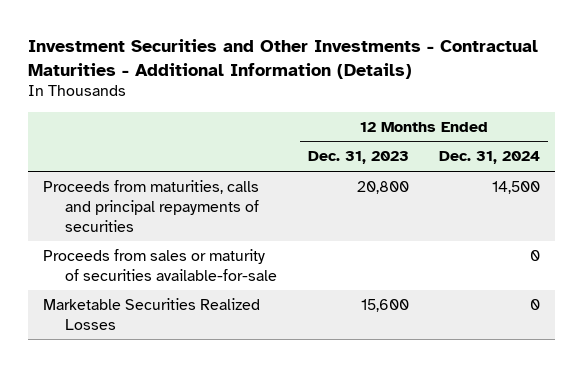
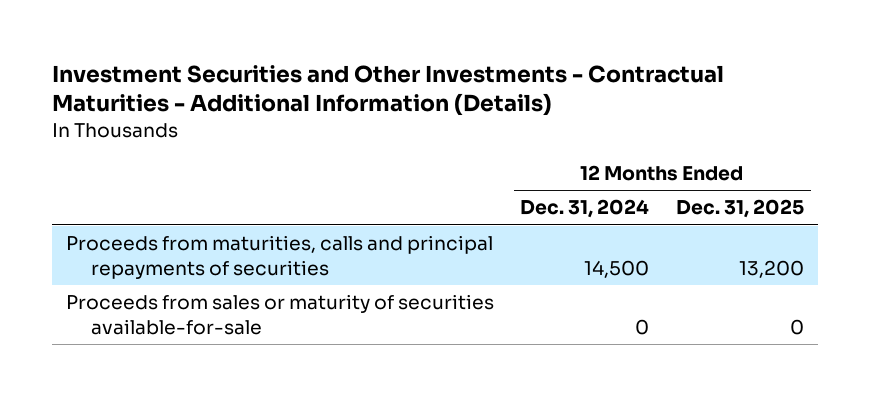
[307,151,409,165] Dec. 31, 2023 -> none
none -> [676,199,805,219] Dec. 31, 2025
[43,298,261,330] Marketable Securities Realized Losses -> none

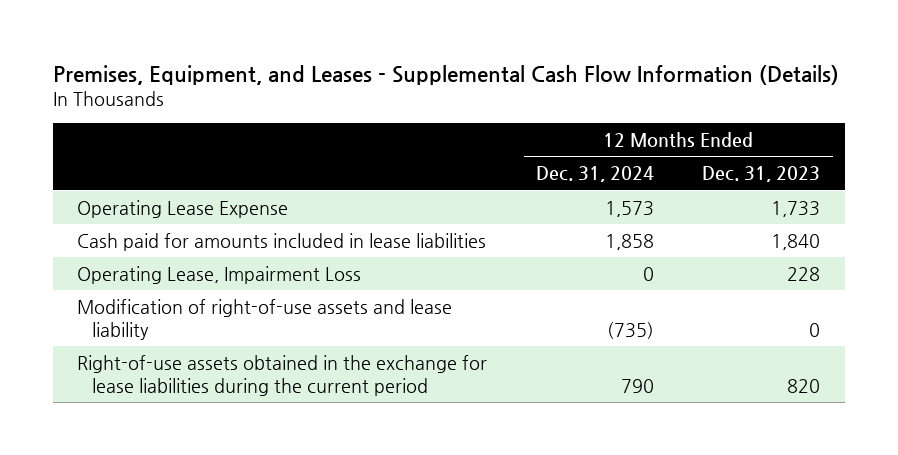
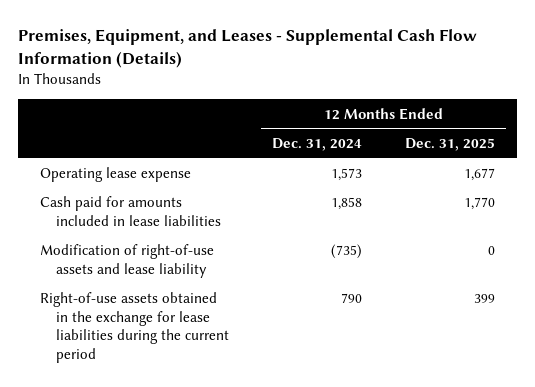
[702,166,821,183] Dec. 31, 2023 -> none
none -> [405,138,496,152] Dec. 31, 2025
[77,199,289,218] Operating Lease Expense -> [39,167,191,183] Operating lease expense
[77,265,362,284] Operating Lease, Impairment Loss -> none

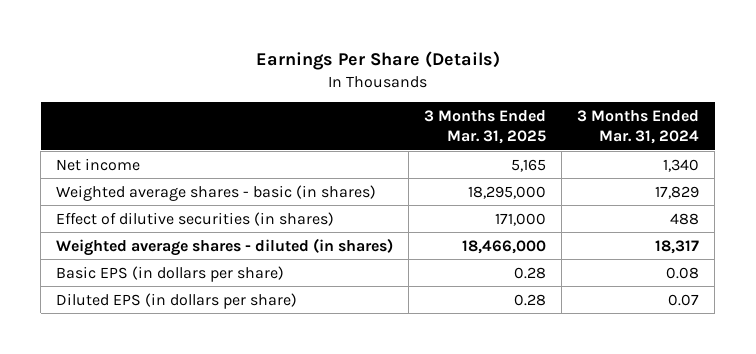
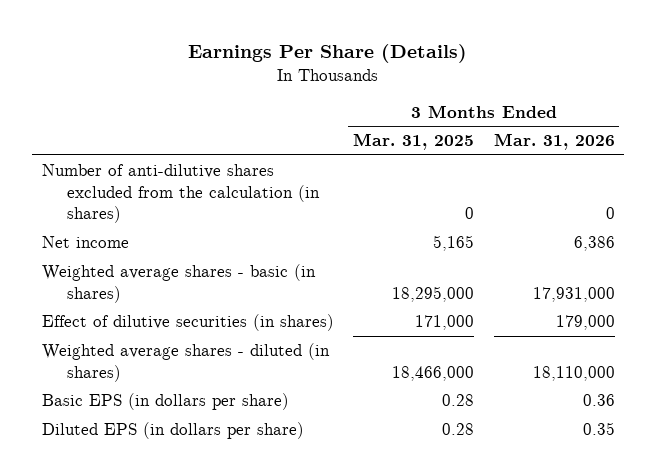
[577,110,700,145] 3 Months Ended Mar. 31, 2024 -> none
none -> [493,133,615,151] Mar. 31, 2026
none -> [41,164,320,224] Number of anti-dilutive shares excluded from the calculation (in shares)

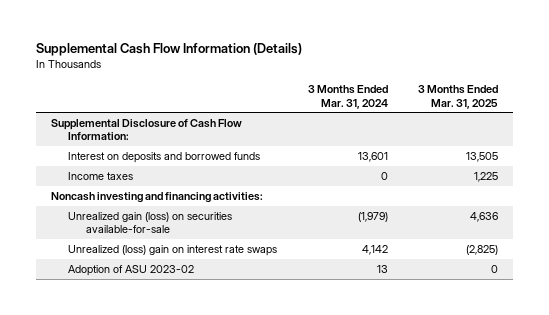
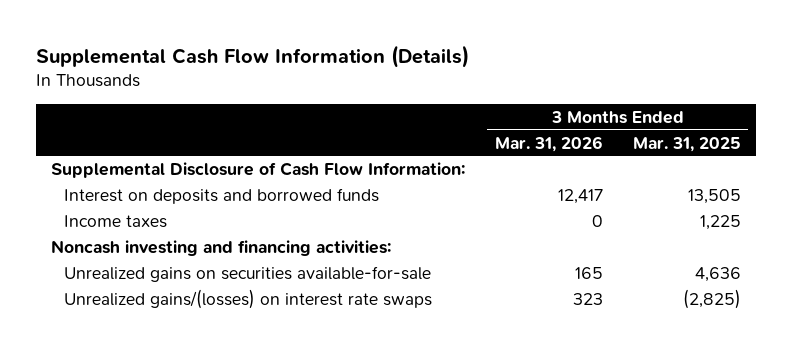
[307,85,388,109] 3 Months Ended Mar. 31, 2024 -> none
none -> [494,135,603,152] Mar. 31, 2026
[68,264,195,276] Adoption of ASU 2023-02 -> none
[68,211,233,234] Unrealized gain (loss) on securities available-for-sale -> [64,265,432,282] Unrealized gains on securities available-for-sale
[68,244,278,256] Unrealized (loss) gain on interest rate swaps -> [64,288,433,309] Unrealized gains/(losses) on interest rate swaps

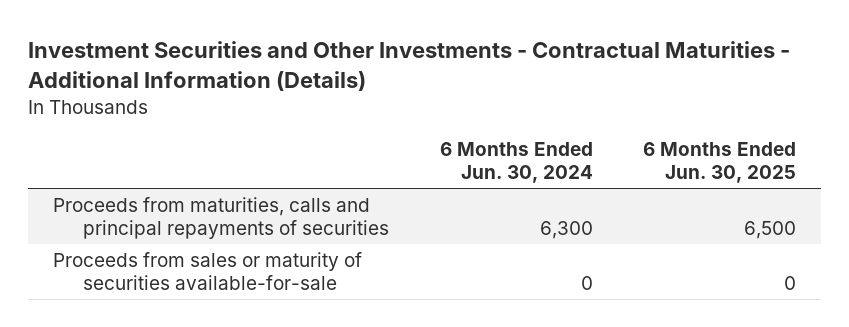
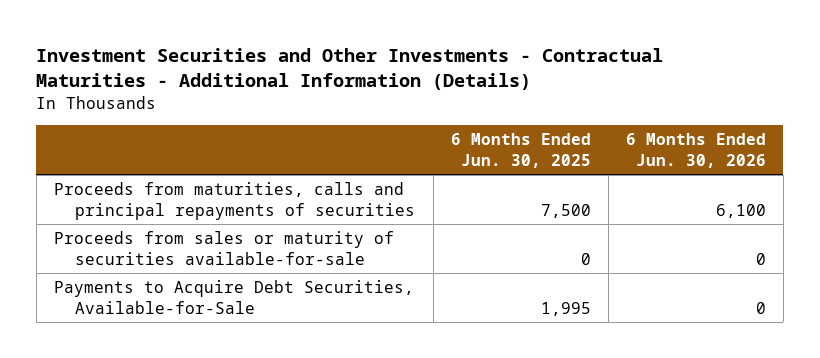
[439,142,593,184] 6 Months Ended Jun. 30, 2024 -> none
none -> [625,133,766,168] 6 Months Ended Jun. 30, 2026
[743,221,796,240] 6,500 -> [540,203,591,218] 7,500
none -> [54,280,415,314] Payments to Acquire Debt Securities, Available-for-Sale

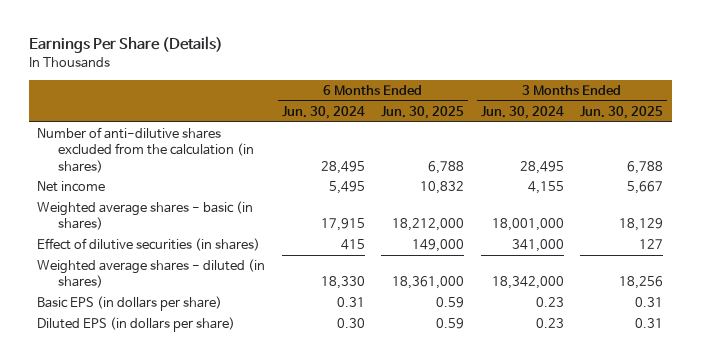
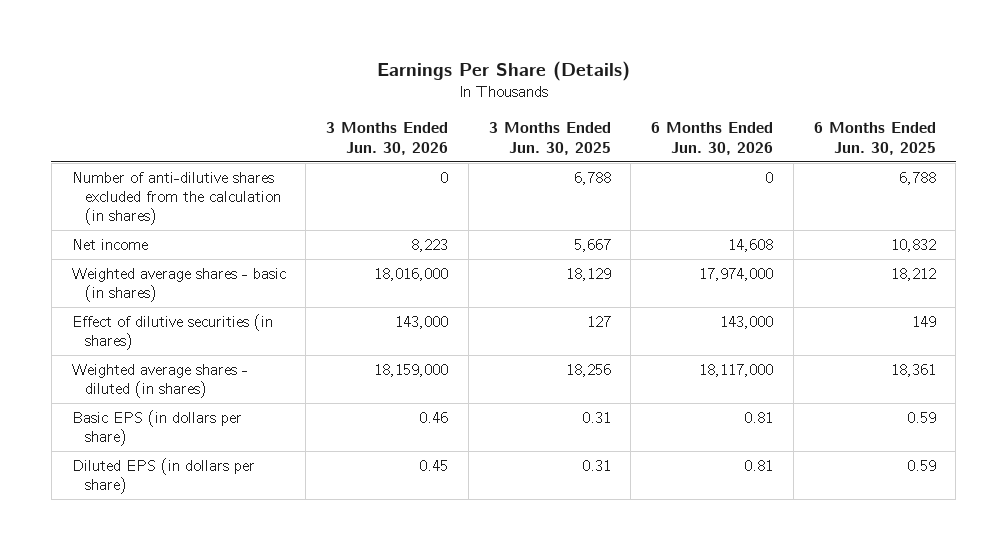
[281,106,365,120] Jun. 30, 2024 -> none
[480,106,564,120] Jun. 30, 2024 -> none
none -> [326,122,449,155] 3 Months Ended Jun. 30, 2026
none -> [651,122,774,155] 6 Months Ended Jun. 30, 2026
[392,218,465,232] 18,212,000 -> [890,267,936,281] 18,212
[412,239,465,253] 149,000 -> [911,315,936,327] 149
[392,276,465,290] 18,361,000 -> [890,363,936,377] 18,361

